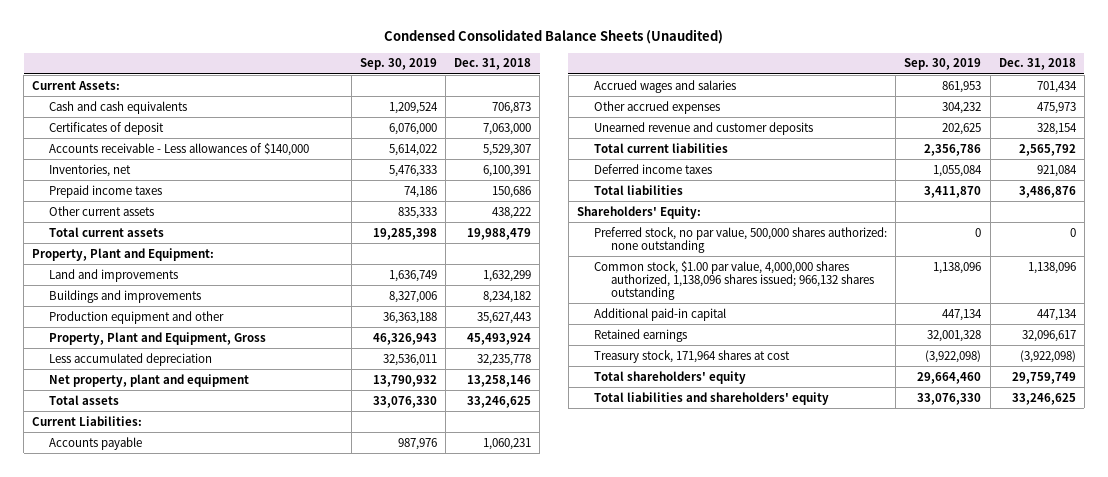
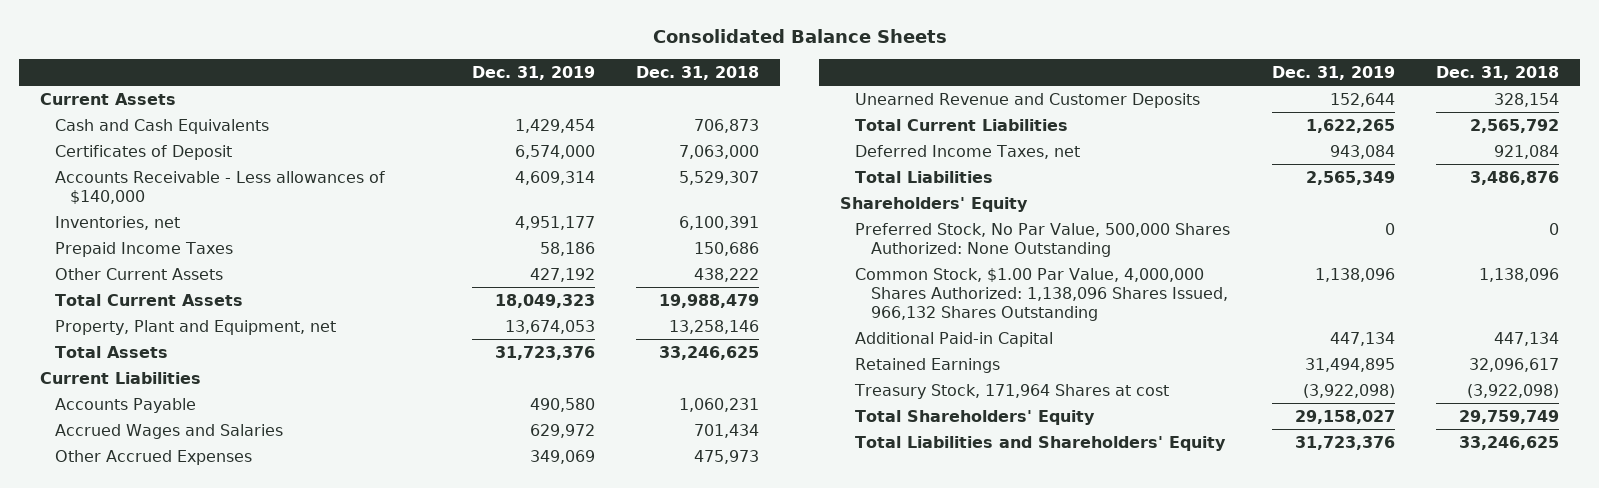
[383,29,723,45] Condensed Consolidated Balance Sheets (Unaudited) -> [652,29,947,44] Consolidated Balance Sheets
[359,58,437,71] Sep. 30, 2019 -> none
none -> [471,65,595,80] Dec. 31, 2019
[32,80,121,90] Current Assets: -> [39,92,176,105] Current Assets
[49,100,188,114] Cash and cash equivalents -> [55,118,270,134] Cash and Cash Equivalents
[49,121,165,135] Certificates of deposit -> [55,144,233,160] Certificates of Deposit
[49,142,310,156] Accounts receivable - Less allowances of $140,000 -> [55,170,386,204] Accounts Receivable - Less allowances of $140,000
[32,247,215,261] Property, Plant and Equipment: -> none
[49,268,179,282] Land and improvements -> none
[49,289,202,303] Buildings and improvements -> none
[49,310,225,324] Production equipment and other -> none
[49,331,267,345] Property, Plant and Equipment, Gross -> none
[49,352,213,366] Less accumulated depreciation -> none
[49,184,163,198] Prepaid income taxes -> [55,241,234,257] Prepaid Income Taxes
[49,205,155,216] Other current assets -> [55,267,224,280] Other Current Assets
[49,226,165,237] Total current assets -> [55,293,244,306] Total Current Assets
[49,373,250,387] Net property, plant and equipment -> [55,319,337,335] Property, Plant and Equipment, net
[49,394,120,405] Total assets -> [55,345,169,358] Total Assets
[32,415,143,426] Current Liabilities: -> [39,371,201,384] Current Liabilities
[49,436,143,450] Accounts payable -> [55,397,197,413] Accounts Payable
[593,79,736,93] Accrued wages and salaries -> [55,423,284,439] Accrued Wages and Salaries
[593,100,720,114] Other accrued expenses -> [55,449,253,465] Other Accrued Expenses
[593,121,813,135] Unearned revenue and customer deposits -> [855,92,1201,108] Unearned Revenue and Customer Deposits
[593,142,728,153] Total current liabilities -> [855,118,1069,131] Total Current Liabilities
[593,163,712,174] Deferred income taxes -> [855,144,1081,159] Deferred Income Taxes, net
[593,184,683,195] Total liabilities -> [855,170,994,183] Total Liabilities
[576,205,701,219] Shareholders' Equity: -> [839,196,1028,212] Shareholders' Equity
[593,226,887,253] Preferred stock, no par value, 500,000 shares authorized: none outstanding -> [855,222,1231,257] Preferred Stock, No Par Value, 500,000 Shares Authorized: None Outstanding
[593,260,875,301] Common stock, $1.00 par value, 4,000,000 shares authorized, 1,138,096 shares issued; 966,132 shares outstanding -> [855,267,1228,321] Common Stock, $1.00 Par Value, 4,000,000 Shares Authorized: 1,138,096 Shares Issued, 966,132 Shares Outstanding
[593,307,726,321] Additional paid-in capital -> [855,331,1054,347] Additional Paid-in Capital
[593,328,687,342] Retained earnings -> [855,357,1001,373] Retained Earnings
[593,349,790,363] Treasury stock, 171,964 shares at cost -> [854,383,1170,399] Treasury Stock, 171,964 Shares at cost
[593,370,746,384] Total shareholders' equity -> [855,409,1096,425] Total Shareholders' Equity
[593,391,829,405] Total liabilities and shareholders' equity -> [855,435,1227,451] Total Liabilities and Shareholders' Equity

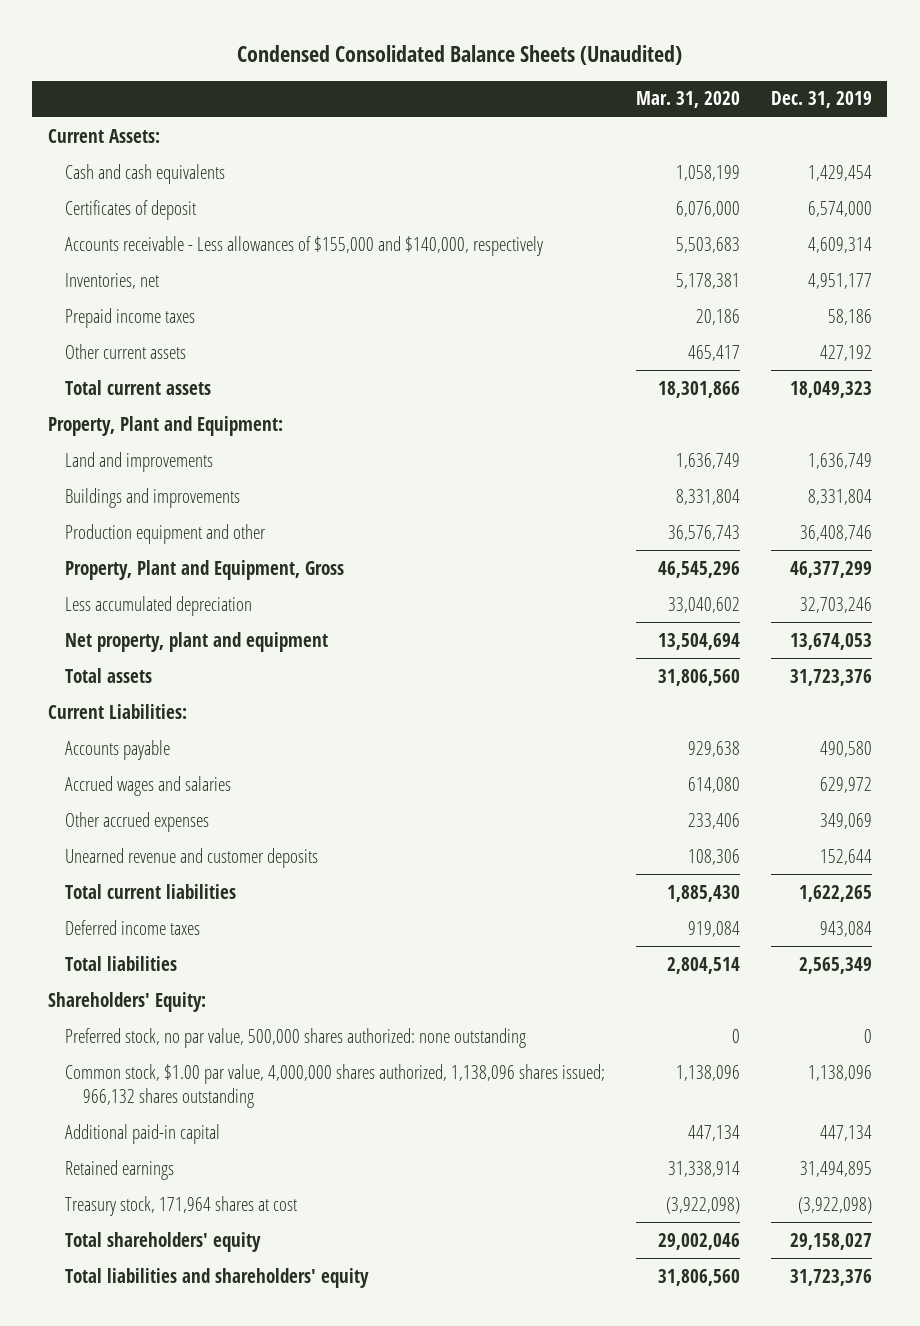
[652,29,947,44] Consolidated Balance Sheets -> [236,44,682,65] Condensed Consolidated Balance Sheets (Unaudited)
[636,65,760,80] Dec. 31, 2018 -> none
none -> [636,91,741,109] Mar. 31, 2020
[39,92,176,105] Current Assets -> [47,128,160,143] Current Assets:
[55,118,270,134] Cash and Cash Equivalents -> [65,163,226,184] Cash and cash equivalents
[55,144,233,160] Certificates of Deposit -> [65,199,197,220] Certificates of deposit
[55,170,386,204] Accounts Receivable - Less allowances of $140,000 -> [65,235,544,256] Accounts receivable - Less allowances of $155,000 and $140,000, respectively
[55,241,234,257] Prepaid Income Taxes -> [65,307,196,328] Prepaid income taxes
[55,267,224,280] Other Current Assets -> [65,343,187,359] Other current assets
[55,293,244,306] Total Current Assets -> [65,379,212,395] Total current assets
none -> [47,415,283,436] Property, Plant and Equipment:
none -> [65,451,214,472] Land and improvements
none -> [65,487,241,508] Buildings and improvements
none -> [65,523,267,544] Production equipment and other
none -> [65,559,345,580] Property, Plant and Equipment, Gross
none -> [65,595,253,616] Less accumulated depreciation
[55,319,337,335] Property, Plant and Equipment, net -> [65,631,329,652] Net property, plant and equipment
[55,345,169,358] Total Assets -> [65,667,153,683] Total assets
[39,371,201,384] Current Liabilities -> [47,703,187,719] Current Liabilities:
[55,397,197,413] Accounts Payable -> [65,739,171,760] Accounts payable
[55,423,284,439] Accrued Wages and Salaries -> [65,775,232,796] Accrued wages and salaries
[55,449,253,465] Other Accrued Expenses -> [65,811,210,832] Other accrued expenses
[855,92,1201,108] Unearned Revenue and Customer Deposits -> [65,847,319,868] Unearned revenue and customer deposits
[855,118,1069,131] Total Current Liabilities -> [65,883,237,899] Total current liabilities
[855,144,1081,159] Deferred Income Taxes, net -> [65,919,201,935] Deferred income taxes
[855,170,994,183] Total Liabilities -> [65,955,178,971] Total liabilities
[839,196,1028,212] Shareholders' Equity -> [47,991,206,1012] Shareholders' Equity:
[855,222,1231,257] Preferred Stock, No Par Value, 500,000 Shares Authorized: None Outstanding -> [65,1027,527,1048] Preferred stock, no par value, 500,000 shares authorized: none outstanding
[855,267,1228,321] Common Stock, $1.00 Par Value, 4,000,000 Shares Authorized: 1,138,096 Shares Issued, 966,132 Shares Outstanding -> [65,1063,606,1109] Common stock, $1.00 par value, 4,000,000 shares authorized, 1,138,096 shares issued; 966,132 shares outstanding
[855,331,1054,347] Additional Paid-in Capital -> [65,1123,221,1144] Additional paid-in capital
[855,357,1001,373] Retained Earnings -> [65,1159,175,1180] Retained earnings
[854,383,1170,399] Treasury Stock, 171,964 Shares at cost -> [65,1195,298,1216] Treasury stock, 171,964 shares at cost
[855,409,1096,425] Total Shareholders' Equity -> [65,1231,262,1252] Total shareholders' equity
[855,435,1227,451] Total Liabilities and Shareholders' Equity -> [65,1267,370,1288] Total liabilities and shareholders' equity

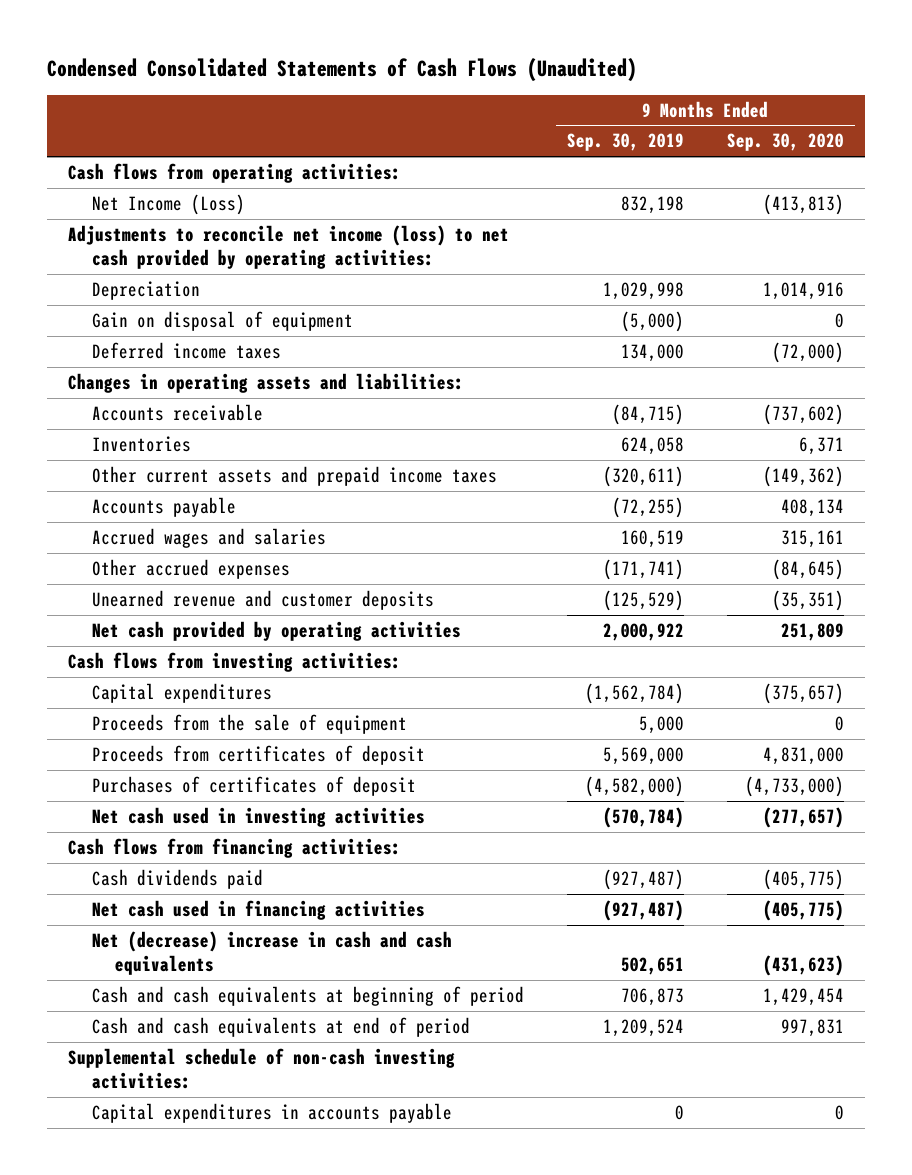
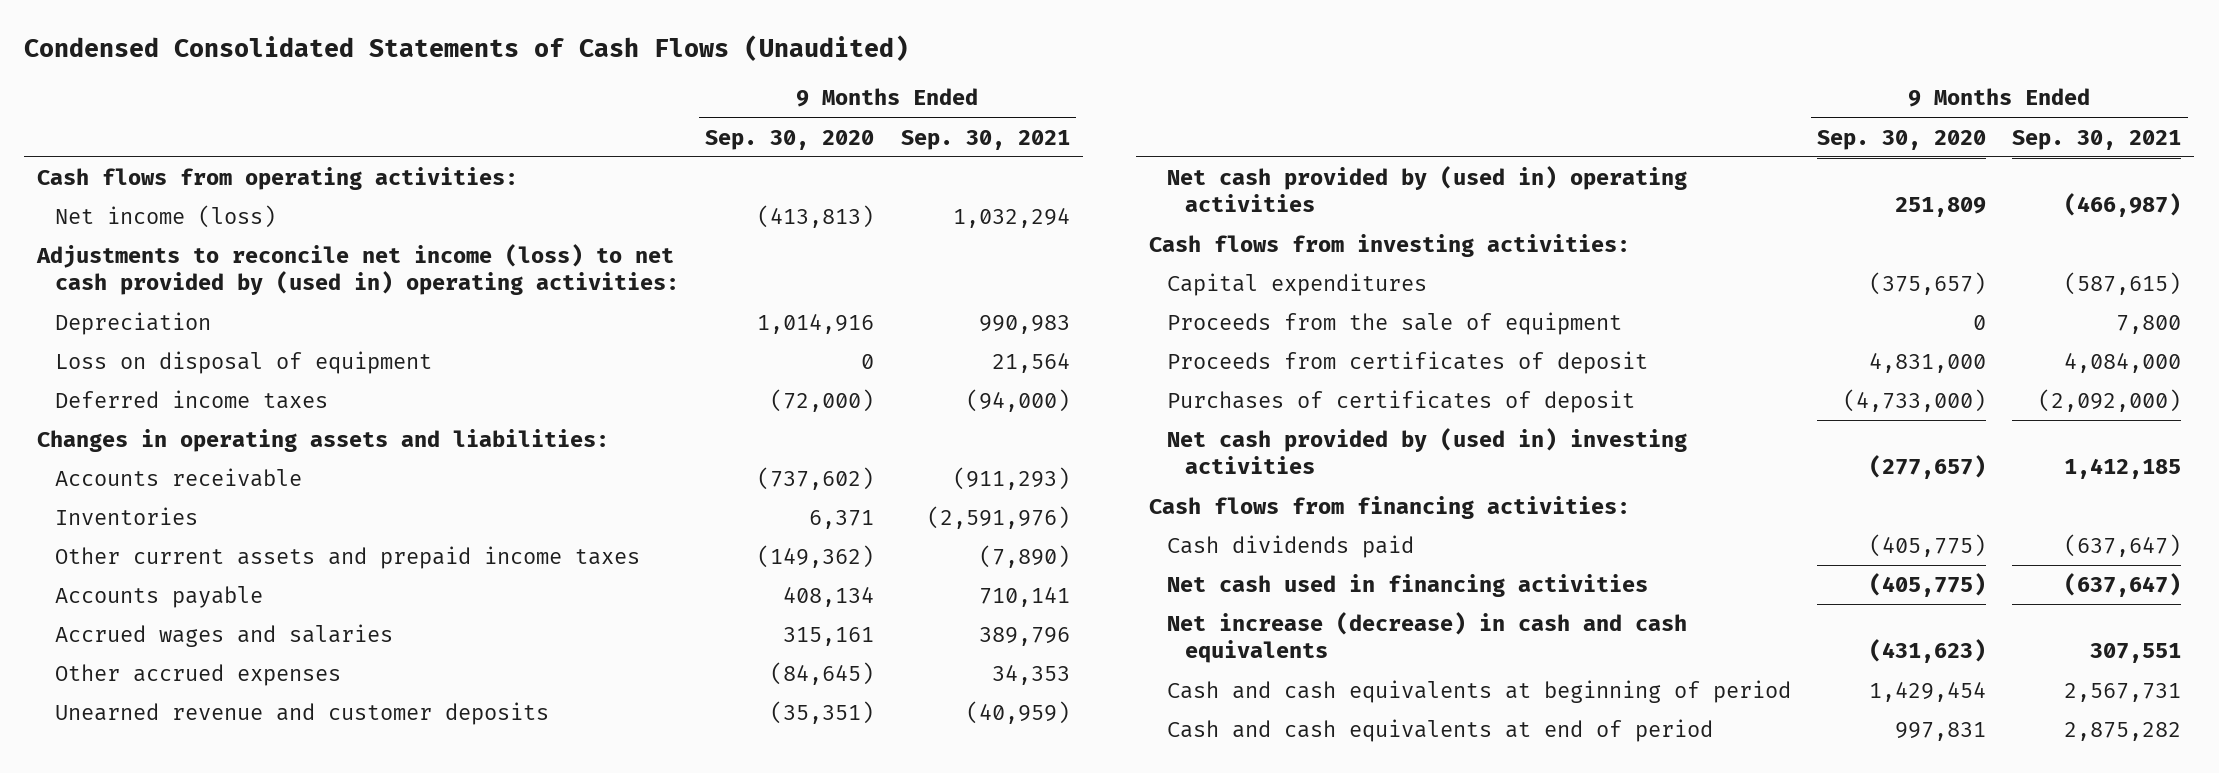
[566,133,684,152] Sep. 30, 2019 -> none
none -> [900,129,1070,150] Sep. 30, 2021
[91,193,245,215] Net Income (Loss) -> [55,204,277,228] Net income (loss)
[68,224,510,269] Adjustments to reconcile net income (loss) to net cash provided by operating activities: -> [36,243,680,296] Adjustments to reconcile net income (loss) to net cash provided by (used in) operating activities:
[91,310,353,331] Gain on disposal of equipment -> [55,350,433,374] Loss on disposal of equipment
[91,620,461,641] Net cash provided by operating activities -> [1166,165,1687,213] Net cash provided by (used in) operating activities
[91,806,425,827] Net cash used in investing activities -> [1166,427,1687,475] Net cash provided by (used in) investing activities
[91,930,452,975] Net (decrease) increase in cash and cash equivalents -> [1166,611,1687,664] Net increase (decrease) in cash and cash equivalents
[68,1047,456,1089] Supplemental schedule of non-cash investing activities: -> none
[91,1102,452,1123] Capital expenditures in accounts payable -> none

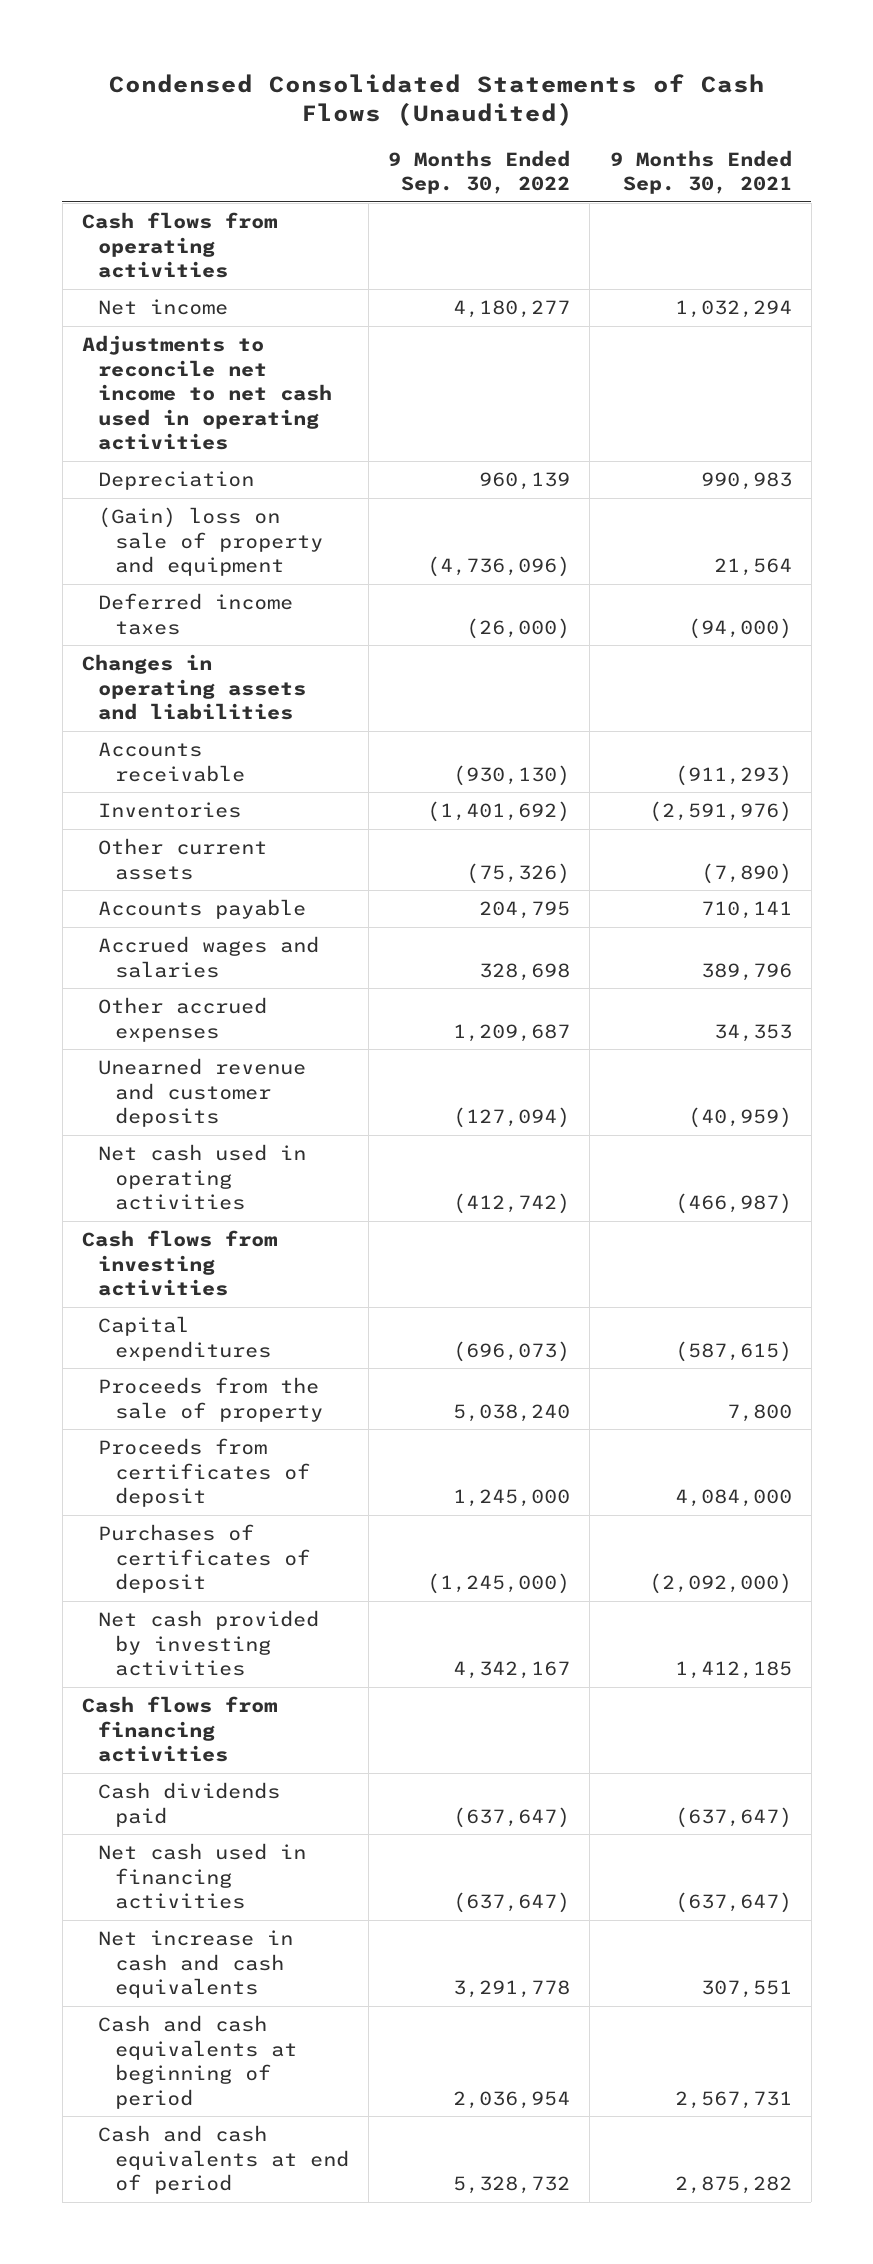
[705,129,875,150] Sep. 30, 2020 -> none
none -> [388,149,571,195] 9 Months Ended Sep. 30, 2022
[37,166,519,190] Cash flows from operating activities: -> [81,212,277,279] Cash flows from operating activities
[55,204,277,228] Net income (loss) -> [98,299,229,316] Net income
[36,243,680,296] Adjustments to reconcile net income (loss) to net cash provided by (used in) operating activities: -> [81,335,333,451] Adjustments to reconcile net income to net cash used in operating activities
[55,350,433,374] Loss on disposal of equipment -> [98,507,323,577] (Gain) loss on sale of property and equipment
[37,428,610,452] Changes in operating assets and liabilities: -> [81,654,307,721] Changes in operating assets and liabilities
[55,545,641,569] Other current assets and prepaid income taxes -> [98,838,268,880] Other current assets
[1166,165,1687,213] Net cash provided by (used in) operating activities -> [98,1144,307,1211] Net cash used in operating activities
[1149,233,1631,257] Cash flows from investing activities: -> [81,1230,277,1297] Cash flows from investing activities
[1166,311,1622,335] Proceeds from the sale of equipment -> [98,1377,323,1422] Proceeds from the sale of property
[1166,427,1687,475] Net cash provided by (used in) investing activities -> [98,1610,320,1677] Net cash provided by investing activities
[1149,495,1631,519] Cash flows from financing activities: -> [81,1696,277,1763] Cash flows from financing activities
[1166,611,1687,664] Net increase (decrease) in cash and cash equivalents -> [98,1930,294,1999] Net increase in cash and cash equivalents

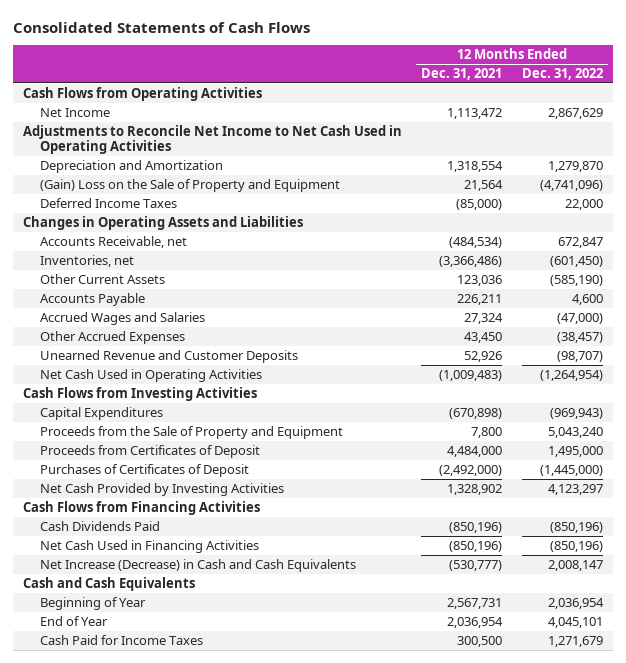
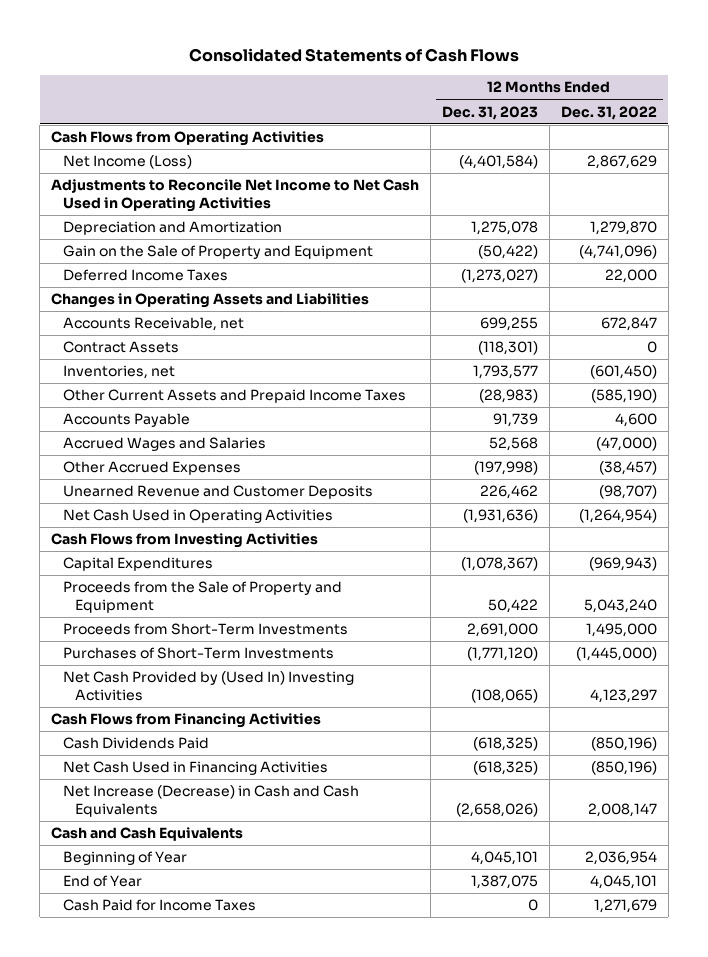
[421,68,503,81] Dec. 31, 2021 -> none
none -> [441,105,538,120] Dec. 31, 2023
[40,108,111,118] Net Income -> [63,155,193,170] Net Income (Loss)
[40,179,341,193] (Gain) Loss on the Sale of Property and Equipment -> [63,245,374,260] Gain on the Sale of Property and Equipment
none -> [63,341,180,354] Contract Assets
[40,274,166,285] Other Current Assets -> [63,389,407,404] Other Current Assets and Prepaid Income Taxes
[40,445,261,459] Proceeds from Certificates of Deposit -> [63,623,349,636] Proceeds from Short-Term Investments
[40,464,250,478] Purchases of Certificates of Deposit -> [63,647,335,660] Purchases of Short-Term Investments
[40,483,285,497] Net Cash Provided by Investing Activities -> [63,671,355,701] Net Cash Provided by (Used In) Investing Activities

